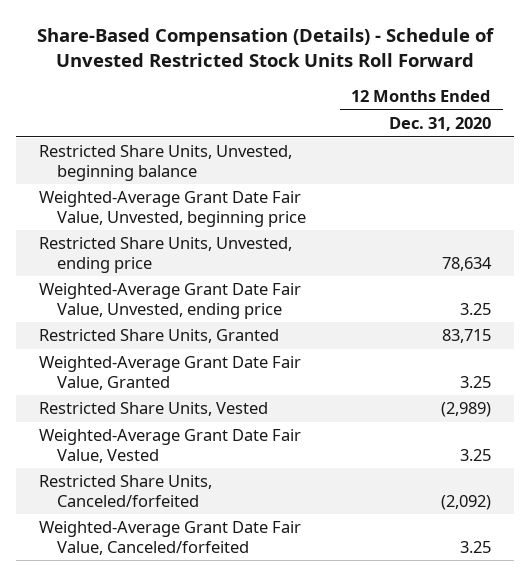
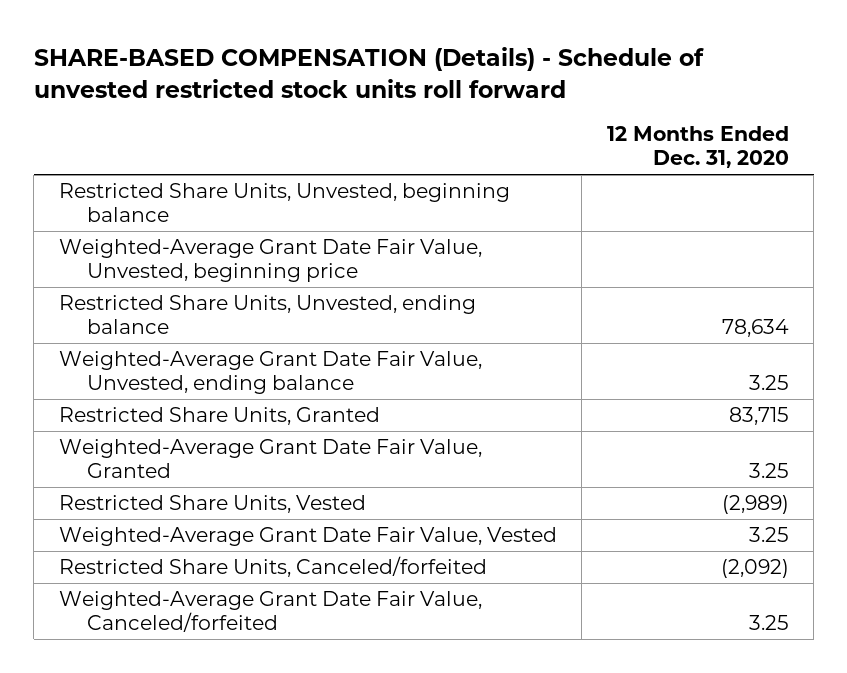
[37,27,495,67] Share-Based Compensation (Details) - Schedule of Unvested Restricted Stock Units Roll Forward -> [33,46,704,98] SHARE-BASED COMPENSATION (Details) - Schedule of unvested restricted stock units roll forward
[39,237,293,273] Restricted Share Units, Unvested, ending price -> [58,295,476,335] Restricted Share Units, Unvested, ending balance
[39,283,302,319] Weighted-Average Grant Date Fair Value, Unvested, ending price -> [58,351,482,395] Weighted-Average Grant Date Fair Value, Unvested, ending balance

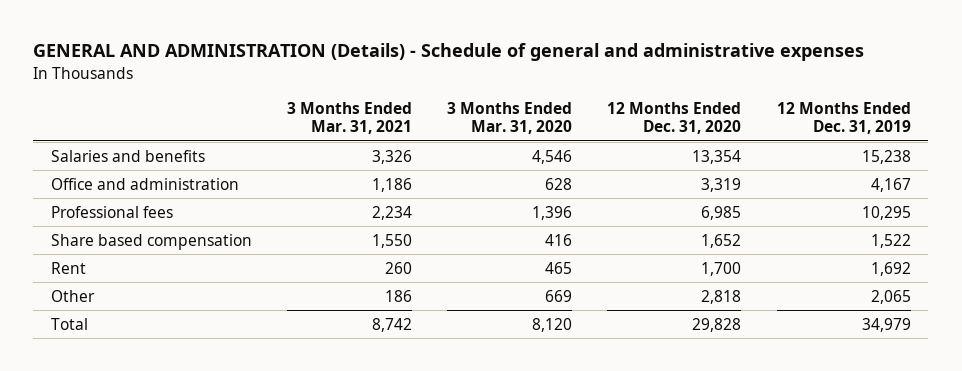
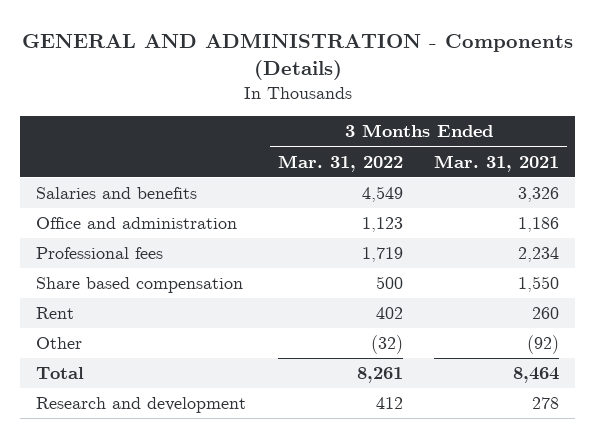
[33,43,865,62] GENERAL AND ADMINISTRATION (Details) - Schedule of general and administrative expenses -> [21,32,573,80] GENERAL AND ADMINISTRATION - Components (Details)
[447,101,573,135] 3 Months Ended Mar. 31, 2020 -> none
[607,101,742,135] 12 Months Ended Dec. 31, 2020 -> none
[776,101,911,135] 12 Months Ended Dec. 31, 2019 -> none
none -> [277,154,403,172] Mar. 31, 2022
[385,289,413,302] 186 -> [527,335,560,355] (92)
[372,317,413,332] 8,742 -> [513,367,560,384] 8,464
none -> [36,397,247,414] Research and development

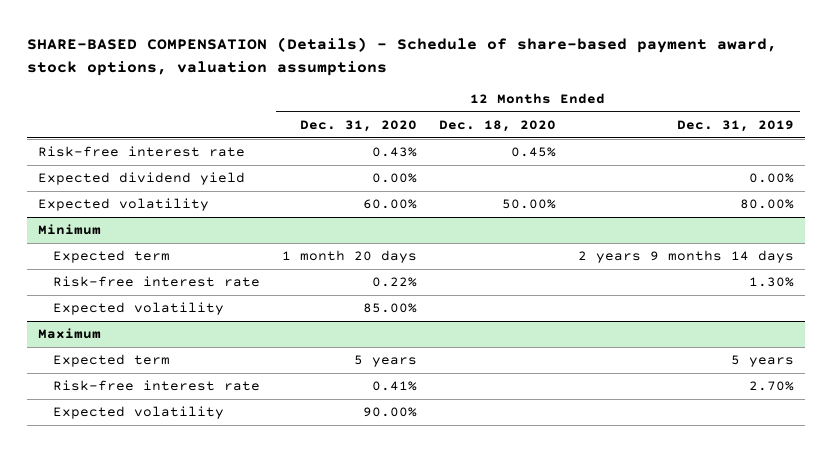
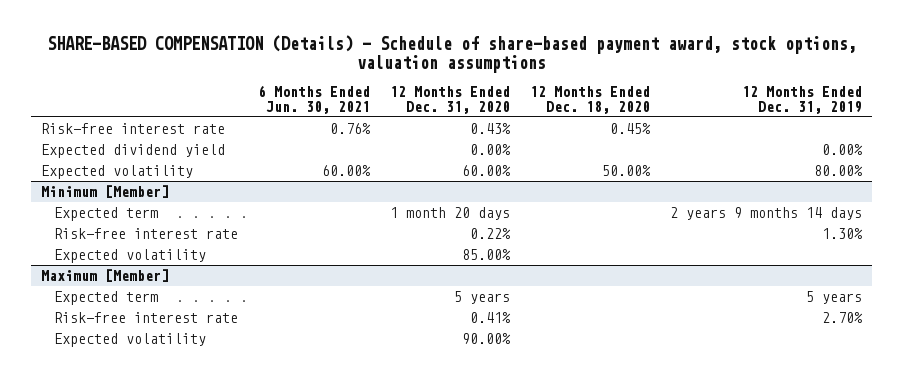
none -> [258,84,371,114] 6 Months Ended Jun. 30, 2021
[37,224,101,236] Minimum -> [41,185,170,199] Minimum [Member]
[37,328,101,340] Maximum -> [41,269,170,283] Maximum [Member]

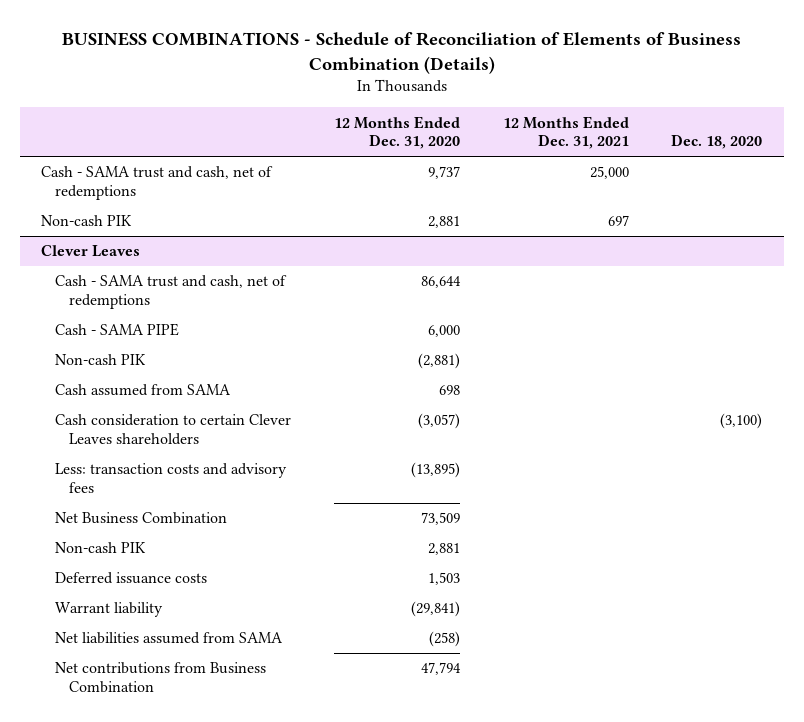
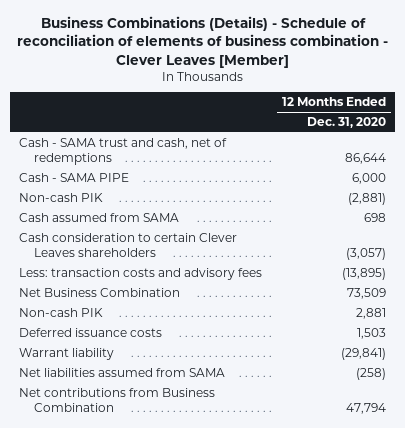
[61,31,741,74] BUSINESS COMBINATIONS - Schedule of Reconciliation of Elements of Business Combination (Details) -> [16,16,388,68] Business Combinations (Details) - Schedule of reconciliation of elements of business combination - Clever Leaves [Member]
[502,115,629,150] 12 Months Ended Dec. 31, 2021 -> none
[671,134,763,150] Dec. 18, 2020 -> none
[41,166,274,200] Cash - SAMA trust and cash, net of redemptions -> none
[41,215,133,227] Non-cash PIK -> none
[41,245,141,258] Clever Leaves -> none

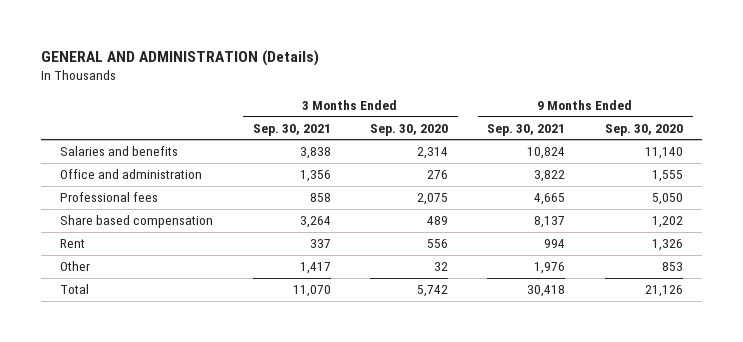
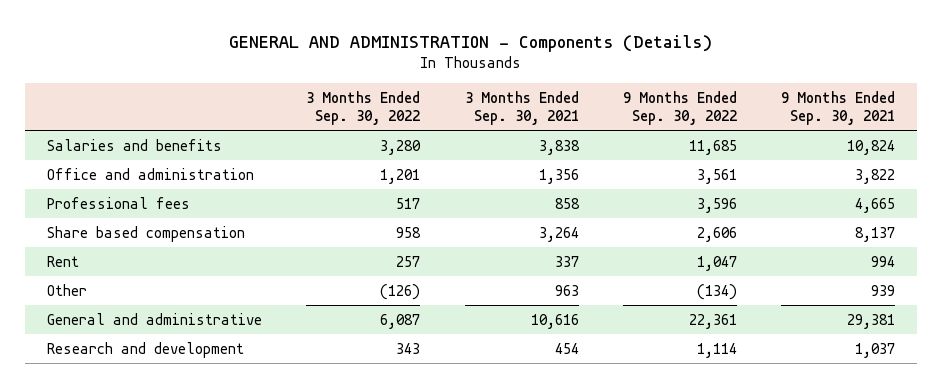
[40,49,319,66] GENERAL AND ADMINISTRATION (Details) -> [229,35,713,53] GENERAL AND ADMINISTRATION - Components (Details)
[370,123,449,136] Sep. 30, 2020 -> none
[604,123,683,136] Sep. 30, 2020 -> none
none -> [306,91,421,125] 3 Months Ended Sep. 30, 2022
none -> [622,91,737,125] 9 Months Ended Sep. 30, 2022
[60,284,90,295] Total -> none
[299,262,331,275] 1,417 -> [554,284,579,296] 963
[534,262,566,275] 1,976 -> [871,284,896,296] 939
none -> [46,312,262,325] General and administrative
none -> [46,341,244,358] Research and development

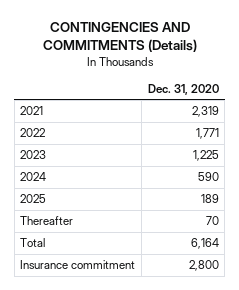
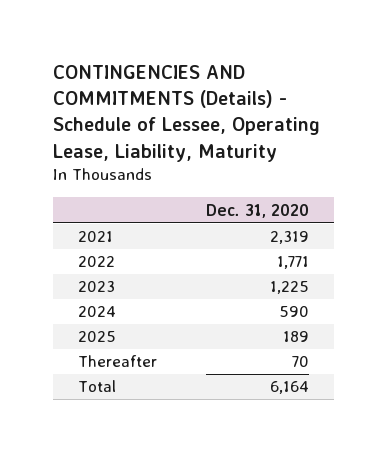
[42,22,197,53] CONTINGENCIES AND COMMITMENTS (Details) -> [52,65,320,162] CONTINGENCIES AND COMMITMENTS (Details) - Schedule of Lessee, Operating Lease, Liability, Maturity
[20,260,136,270] Insurance commitment -> none

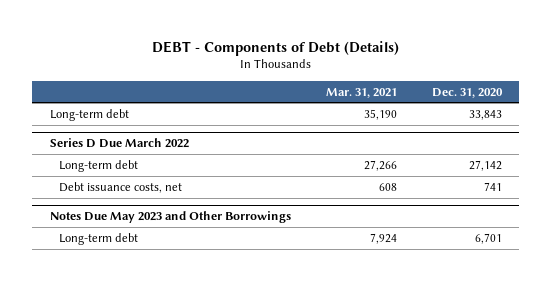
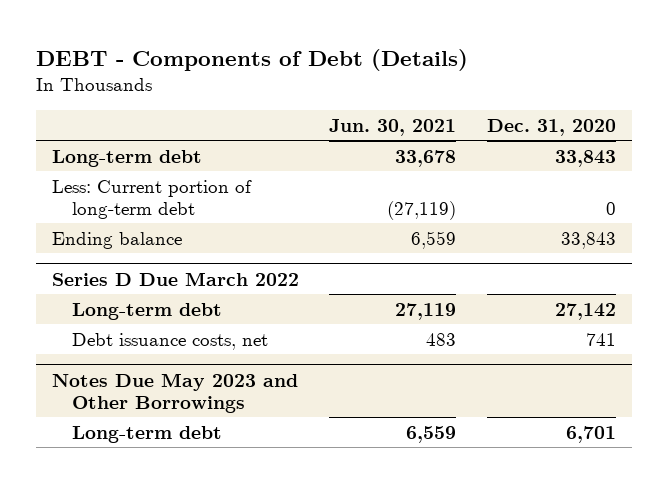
[325,87,397,98] Mar. 31, 2021 -> none
none -> [329,118,457,136] Jun. 30, 2021
none -> [51,179,252,219] Less: Current portion of long-term debt
none -> [51,231,182,249] Ending balance

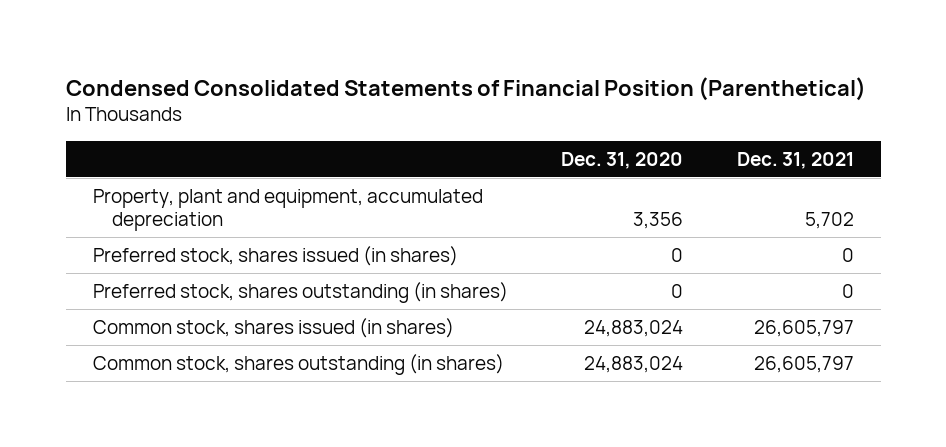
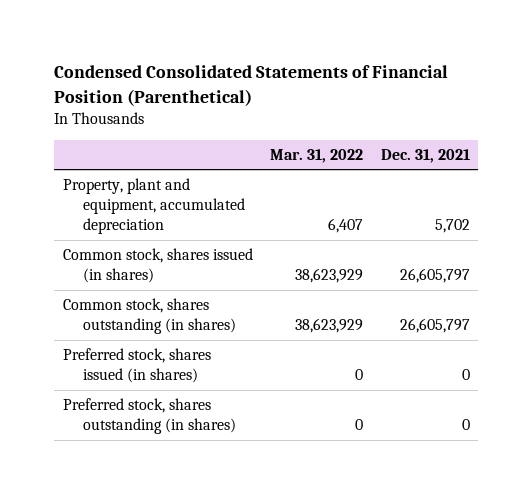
[561,151,684,169] Dec. 31, 2020 -> none
none -> [270,149,364,164] Mar. 31, 2022
[92,245,458,266] Preferred stock, shares issued (in shares) -> [62,348,211,384] Preferred stock, shares issued (in shares)
[92,281,508,303] Preferred stock, shares outstanding (in shares) -> [62,398,236,435] Preferred stock, shares outstanding (in shares)

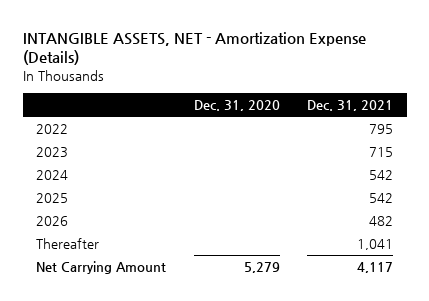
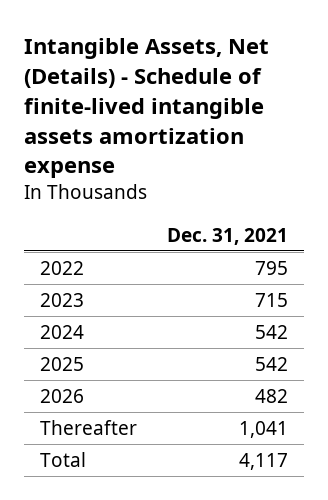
[22,31,366,66] INTANGIBLE ASSETS, NET - Amortization Expense (Details) -> [24,37,270,179] Intangible Assets, Net (Details) - Schedule of finite-lived intangible assets amortization expense
[193,99,280,111] Dec. 31, 2020 -> none
[36,261,167,275] Net Carrying Amount -> [39,451,86,467] Total

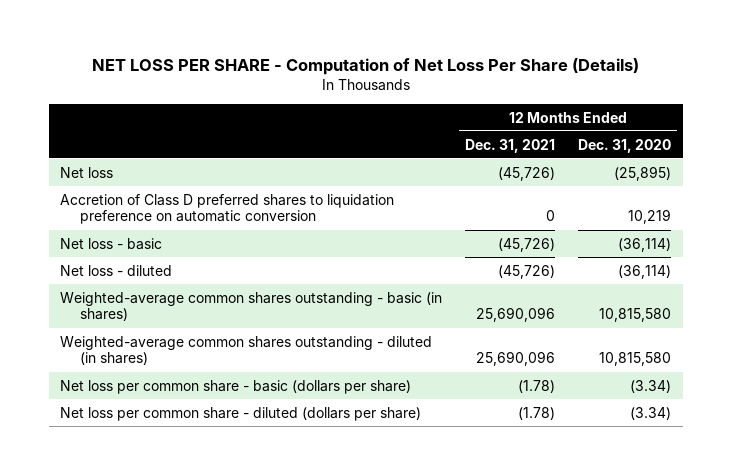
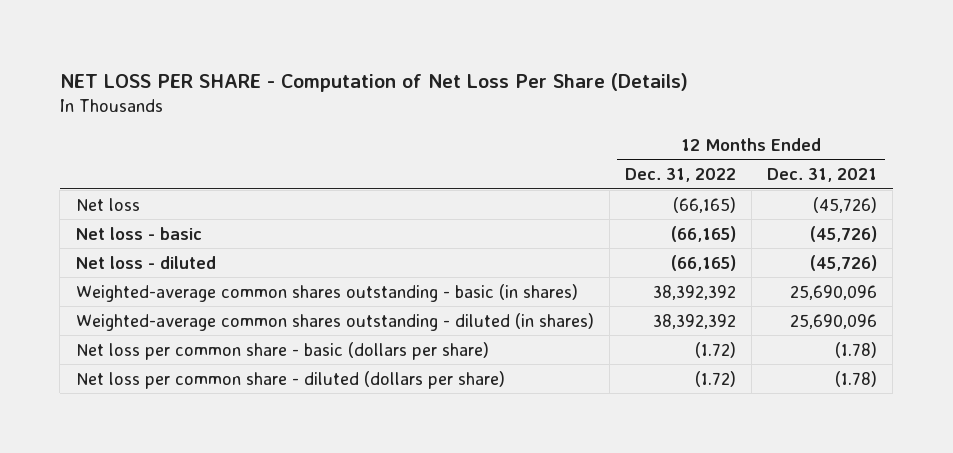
[578,138,672,153] Dec. 31, 2020 -> none
none -> [624,168,736,183] Dec. 31, 2022
[60,193,395,225] Accretion of Class D preferred shares to liquidation preference on automatic conversion -> none

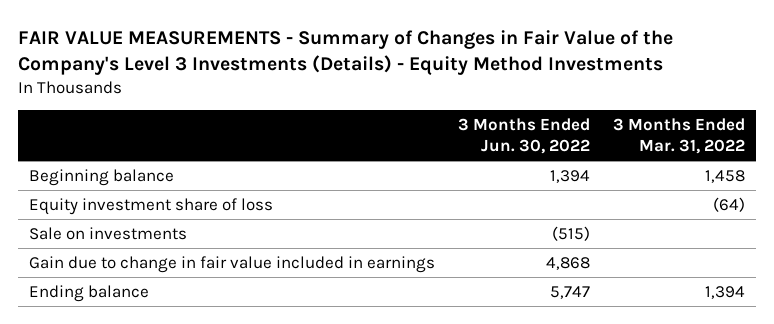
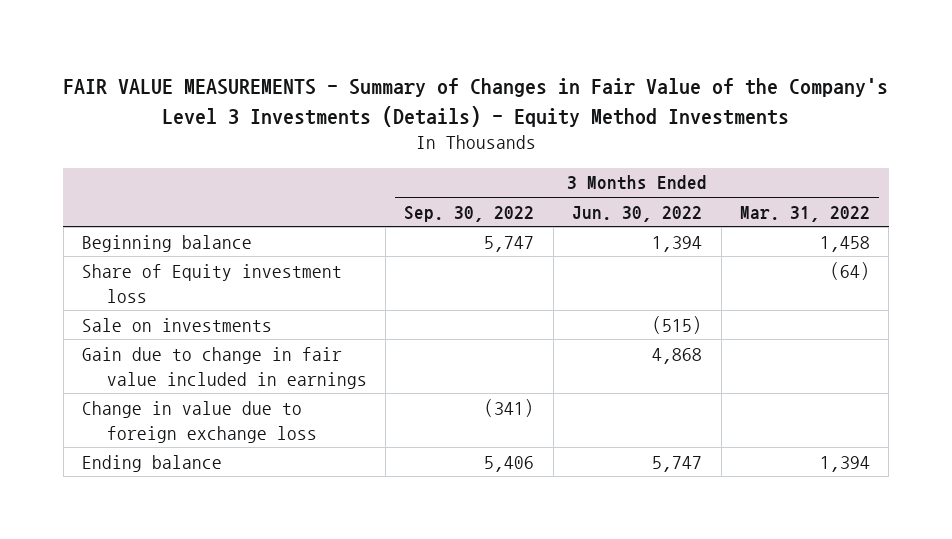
none -> [404,205,535,222] Sep. 30, 2022
[29,197,274,215] Equity investment share of loss -> [81,263,342,303] Share of Equity investment loss
none -> [81,400,317,443] Change in value due to foreign exchange loss

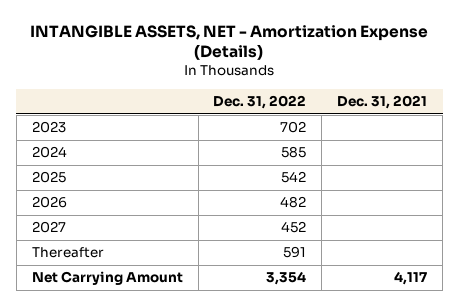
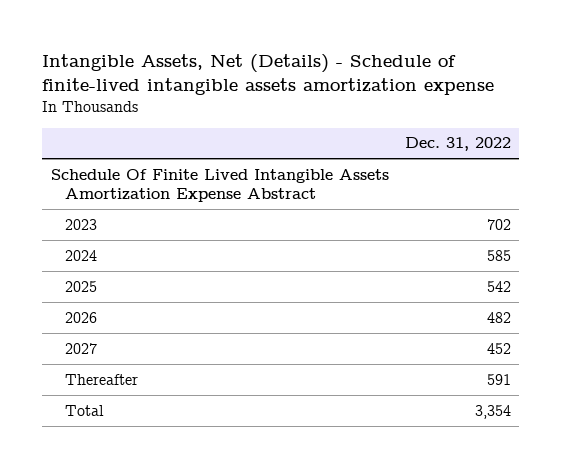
[30,24,429,61] INTANGIBLE ASSETS, NET - Amortization Expense (Details) -> [42,53,495,95] Intangible Assets, Net (Details) - Schedule of finite-lived intangible assets amortization expense
[337,95,428,110] Dec. 31, 2021 -> none
none -> [50,168,389,203] Schedule Of Finite Lived Intangible Assets Amortization Expense Abstract
[31,271,183,286] Net Carrying Amount -> [65,404,105,416] Total

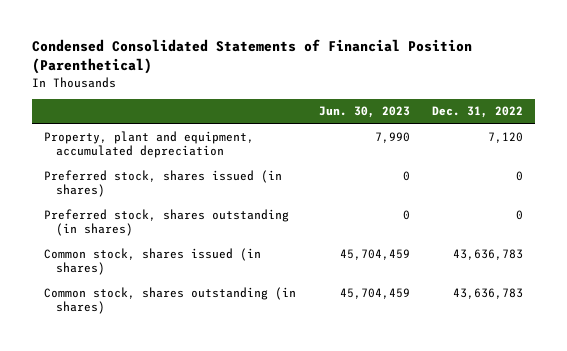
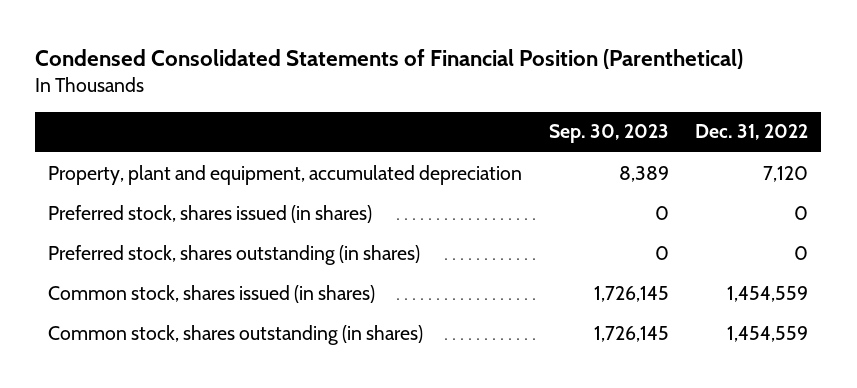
[318,106,410,119] Jun. 30, 2023 -> none
none -> [548,124,669,144] Sep. 30, 2023
[453,248,524,260] 43,636,783 -> [727,285,809,302] 1,454,559
[453,287,524,299] 43,636,783 -> [727,325,809,342] 1,454,559

